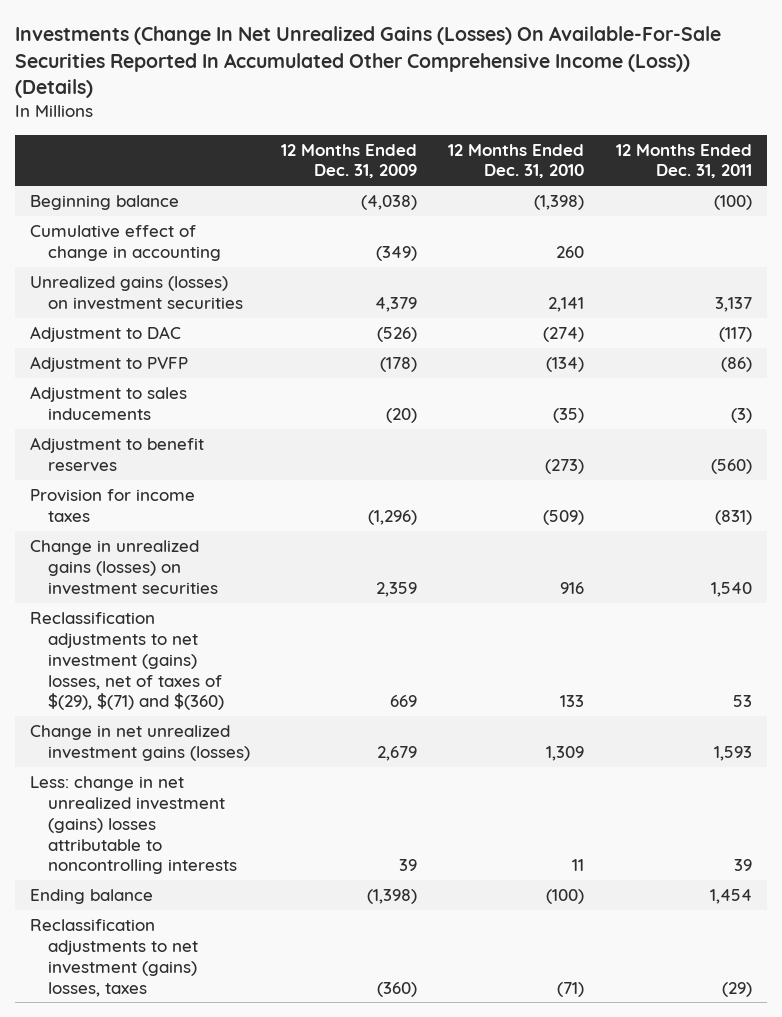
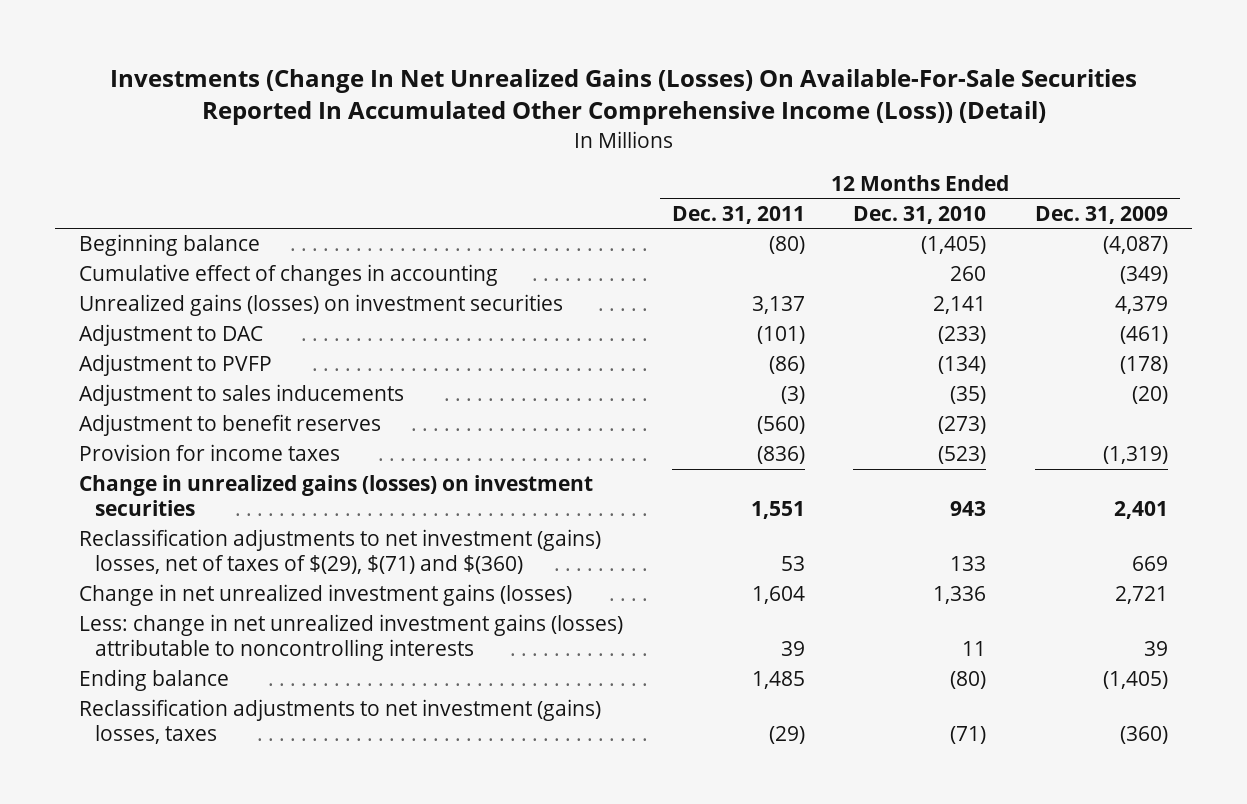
[14,26,721,99] Investments (Change In Net Unrealized Gains (Losses) On Available-For-Sale Securities Reported In Accumulated Other Comprehensive Income (Loss)) (Details) -> [109,69,1137,126] Investments (Change In Net Unrealized Gains (Losses) On Available-For-Sale Securities Reported In Accumulated Other Comprehensive Income (Loss)) (Detail)
[361,194,418,210] (4,038) -> [1103,236,1169,255] (4,087)
[534,194,585,210] (1,398) -> [921,236,987,255] (1,405)
[713,194,752,210] (100) -> [768,236,805,255] (80)
[30,224,221,261] Cumulative effect of change in accounting -> [79,264,499,287] Cumulative effect of changes in accounting
[377,326,418,342] (526) -> [1120,326,1169,345] (461)
[543,326,585,342] (274) -> [938,326,987,345] (233)
[718,326,752,342] (117) -> [756,326,805,345] (101)
[368,509,418,525] (1,296) -> [1103,446,1169,465] (1,319)
[543,509,585,525] (509) -> [938,446,987,465] (523)
[714,509,752,525] (831) -> [756,446,805,465] (836)
[376,581,418,597] 2,359 -> [1114,501,1169,520] 2,401
[560,581,585,594] 916 -> [950,501,987,517] 943
[710,581,752,597] 1,540 -> [750,501,805,520] 1,551
[377,745,418,761] 2,679 -> [1115,586,1169,605] 2,721
[546,745,585,761] 1,309 -> [933,586,987,605] 1,336
[713,745,752,761] 1,593 -> [751,586,805,605] 1,604
[30,775,237,875] Less: change in net unrealized investment (gains) losses attributable to noncontrolling interests -> [79,614,624,662] Less: change in net unrealized investment gains (losses) attributable to noncontrolling interests
[367,888,418,904] (1,398) -> [1103,671,1169,690] (1,405)
[546,888,585,904] (100) -> [950,671,987,690] (80)
[709,888,752,904] 1,454 -> [751,671,805,690] 1,485

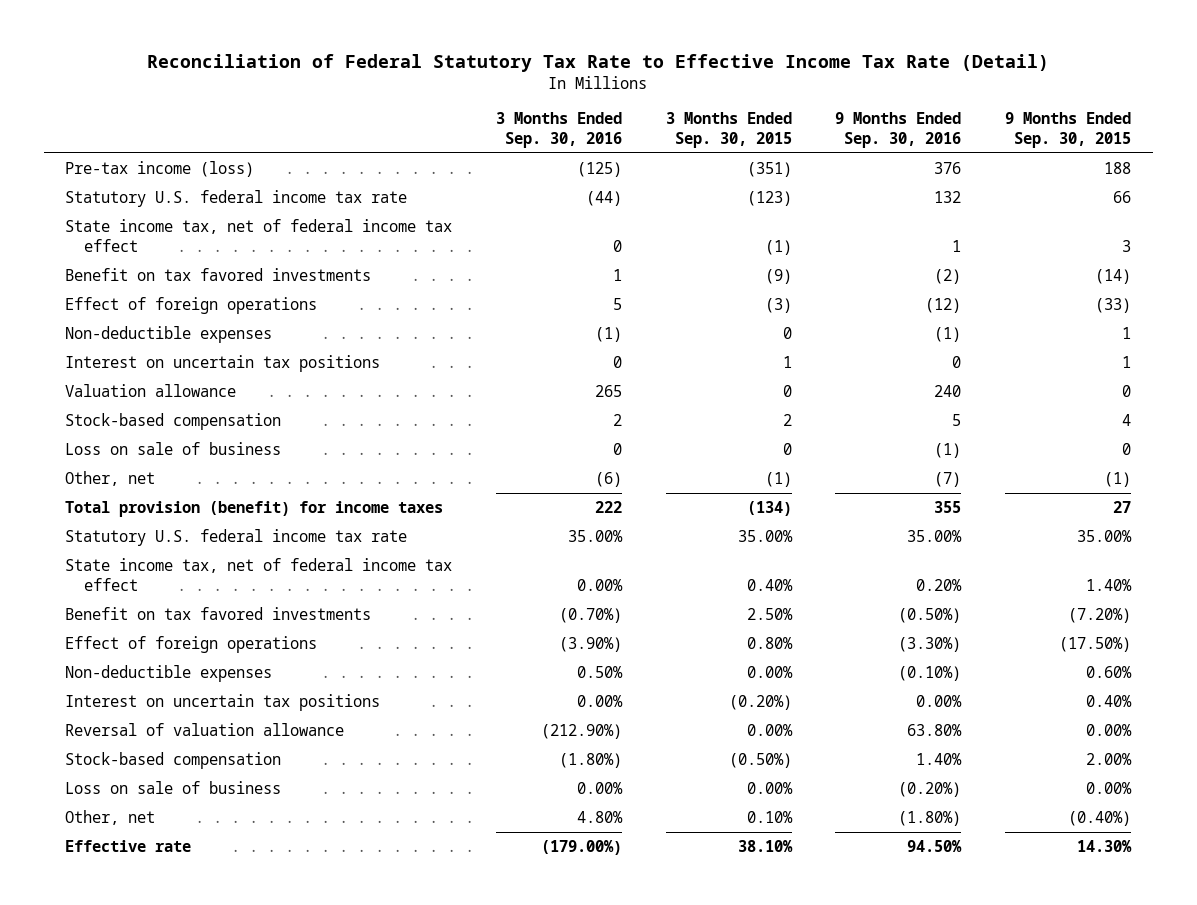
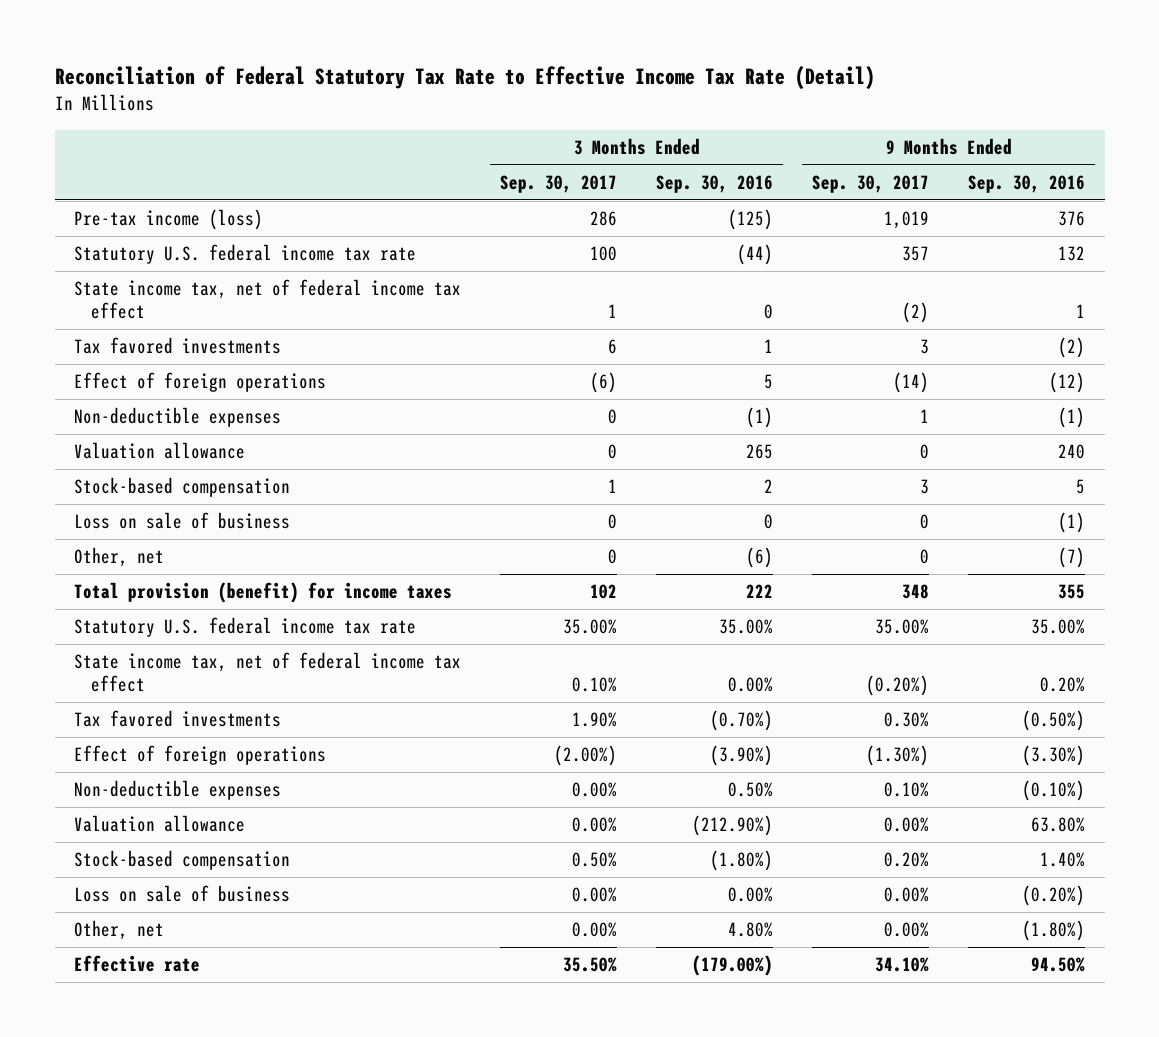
[665,112,792,148] 3 Months Ended Sep. 30, 2015 -> none
[1005,112,1132,148] 9 Months Ended Sep. 30, 2015 -> none
none -> [500,174,618,193] Sep. 30, 2017
none -> [812,174,930,193] Sep. 30, 2017
[65,268,372,282] Benefit on tax favored investments -> [74,337,282,355] Tax favored investments
[65,355,381,373] Interest on uncertain tax positions -> none
[65,607,372,621] Benefit on tax favored investments -> [74,710,282,728] Tax favored investments
[65,694,381,712] Interest on uncertain tax positions -> none
[65,723,345,737] Reversal of valuation allowance -> [74,815,246,833] Valuation allowance

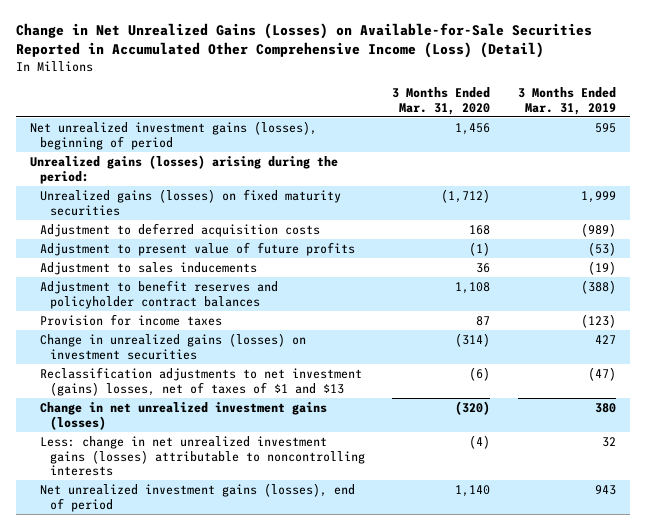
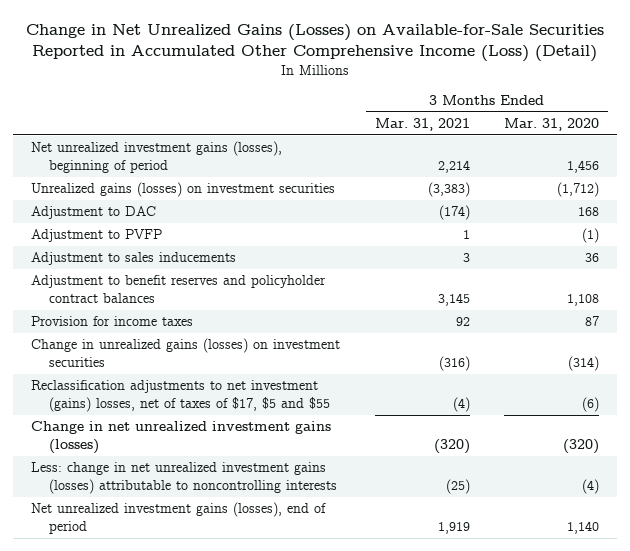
[518,87,617,115] 3 Months Ended Mar. 31, 2019 -> none
none -> [374,117,470,131] Mar. 31, 2021
[29,154,338,184] Unrealized gains (losses) arising during the period: -> none
[39,188,341,216] Unrealized gains (losses) on fixed maturity securities -> [30,182,335,198] Unrealized gains (losses) on investment securities
[39,222,320,237] Adjustment to deferred acquisition costs -> [30,206,156,220] Adjustment to DAC
[39,241,355,256] Adjustment to present value of future profits -> [30,229,162,243] Adjustment to PVFP
[39,366,362,396] Reclassification adjustments to net investment (gains) losses, net of taxes of $1 and $13 -> [30,380,330,413] Reclassification adjustments to net investment (gains) losses, net of taxes of $17, $5 and $55

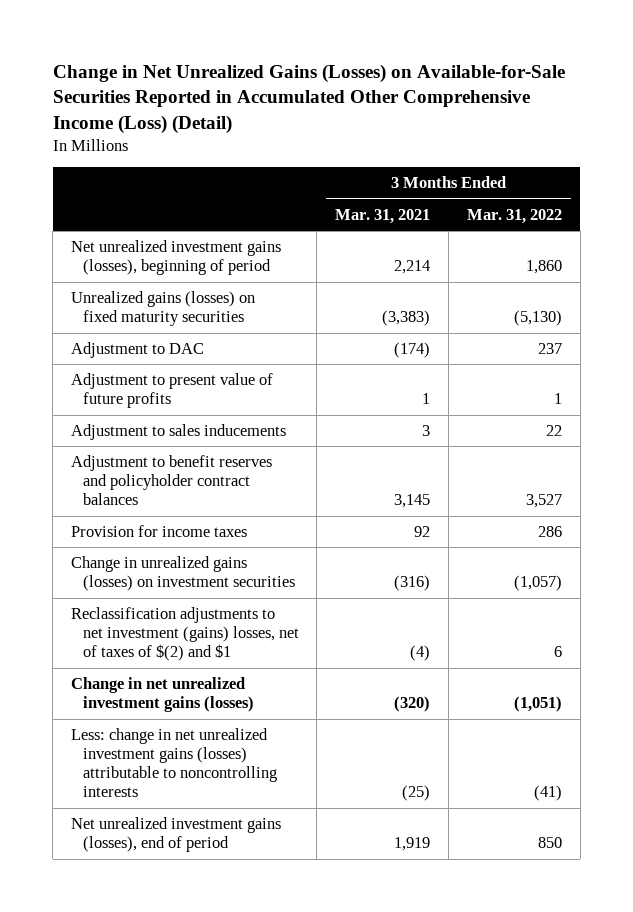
[504,117,600,131] Mar. 31, 2020 -> none
none -> [466,208,562,224] Mar. 31, 2022
[30,182,335,198] Unrealized gains (losses) on investment securities -> [71,291,256,327] Unrealized gains (losses) on fixed maturity securities
[30,229,162,243] Adjustment to PVFP -> [71,373,274,409] Adjustment to present value of future profits
[30,380,330,413] Reclassification adjustments to net investment (gains) losses, net of taxes of $17, $5 and $55 -> [71,607,299,662] Reclassification adjustments to net investment (gains) losses, net of taxes of $(2) and $1

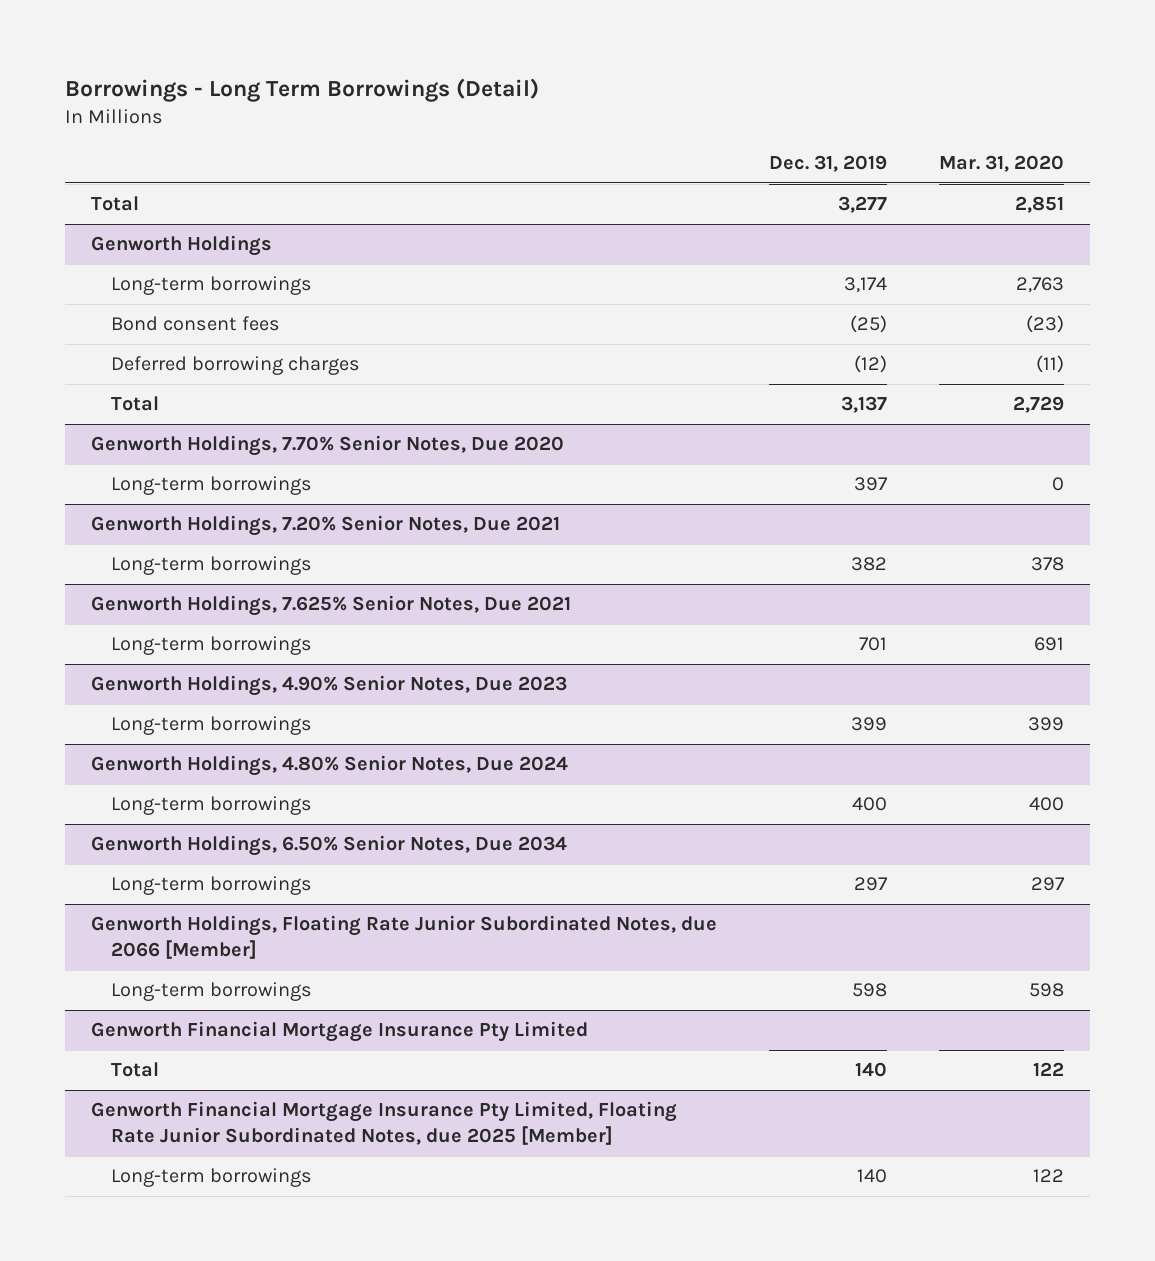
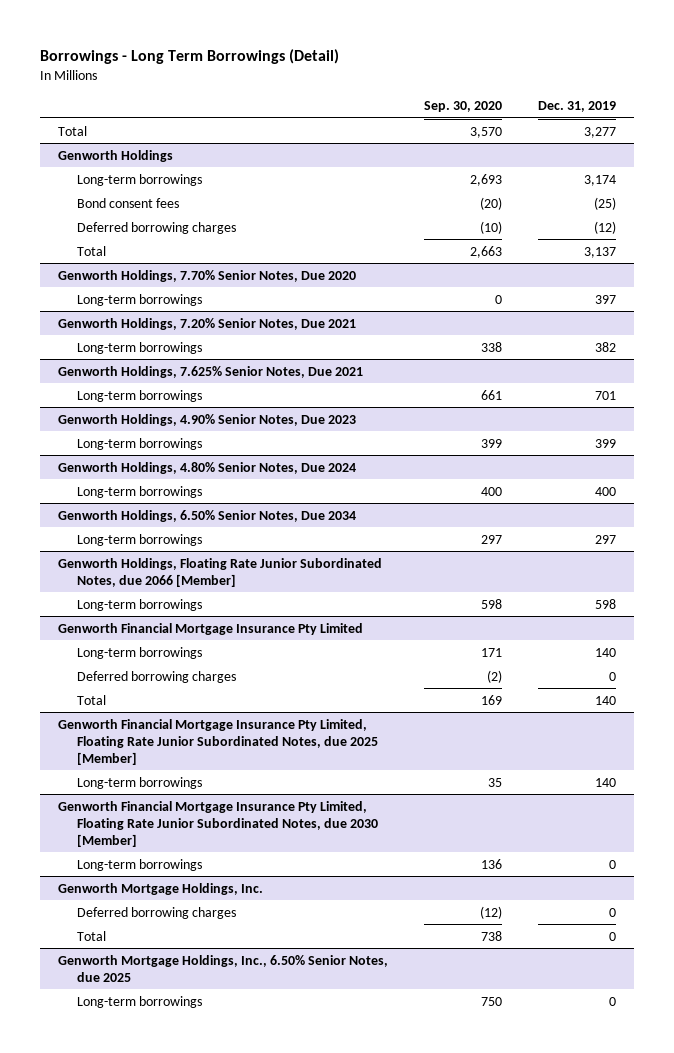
[938,155,1064,173] Mar. 31, 2020 -> none
none -> [424,101,503,113] Sep. 30, 2020
none -> [76,646,202,659] Long-term borrowings
none -> [76,670,236,683] Deferred borrowing charges
none -> [58,800,378,847] Genworth Financial Mortgage Insurance Pty Limited, Floating Rate Junior Subordinated Notes, due 2030 [Member]
none -> [76,858,202,871] Long-term borrowings
none -> [58,882,264,895] Genworth Mortgage Holdings, Inc.
none -> [76,906,236,919] Deferred borrowing charges
none -> [76,930,106,941] Total
none -> [58,954,389,982] Genworth Mortgage Holdings, Inc., 6.50% Senior Notes, due 2025
none -> [76,995,202,1008] Long-term borrowings

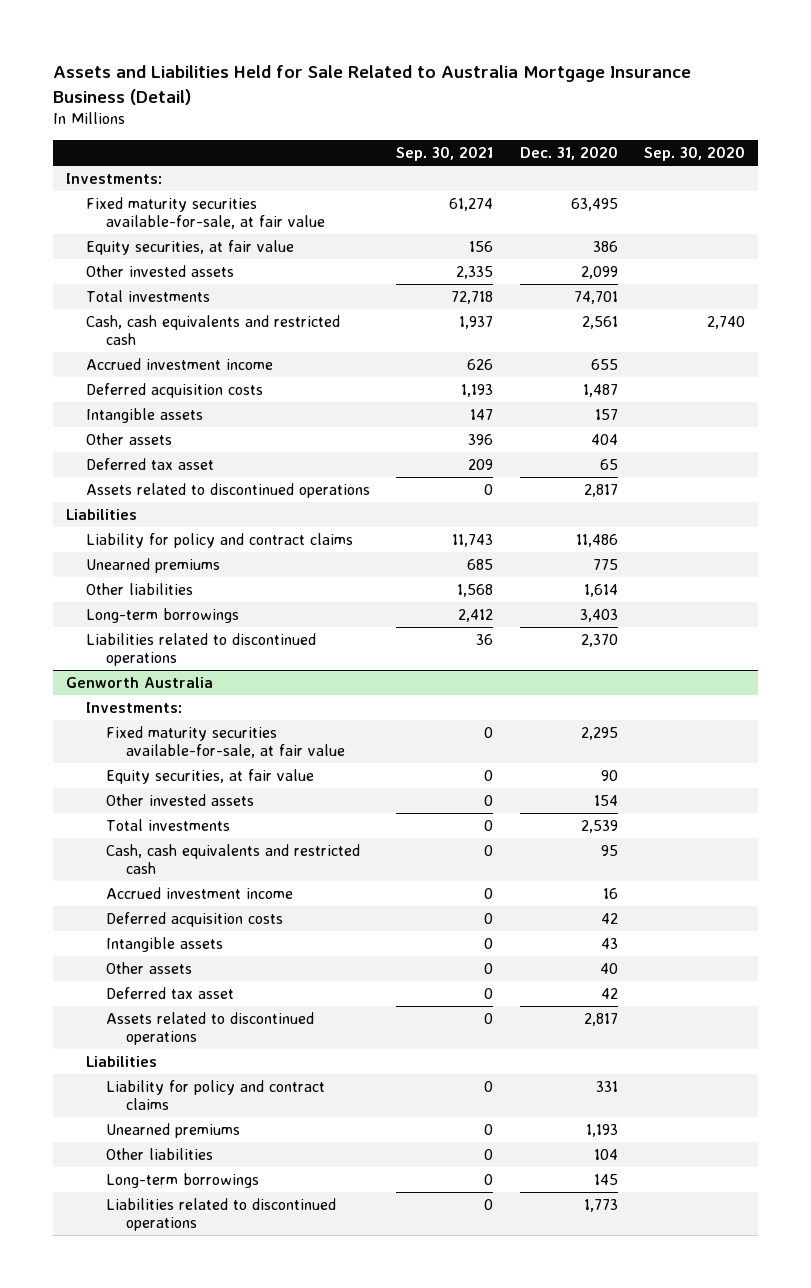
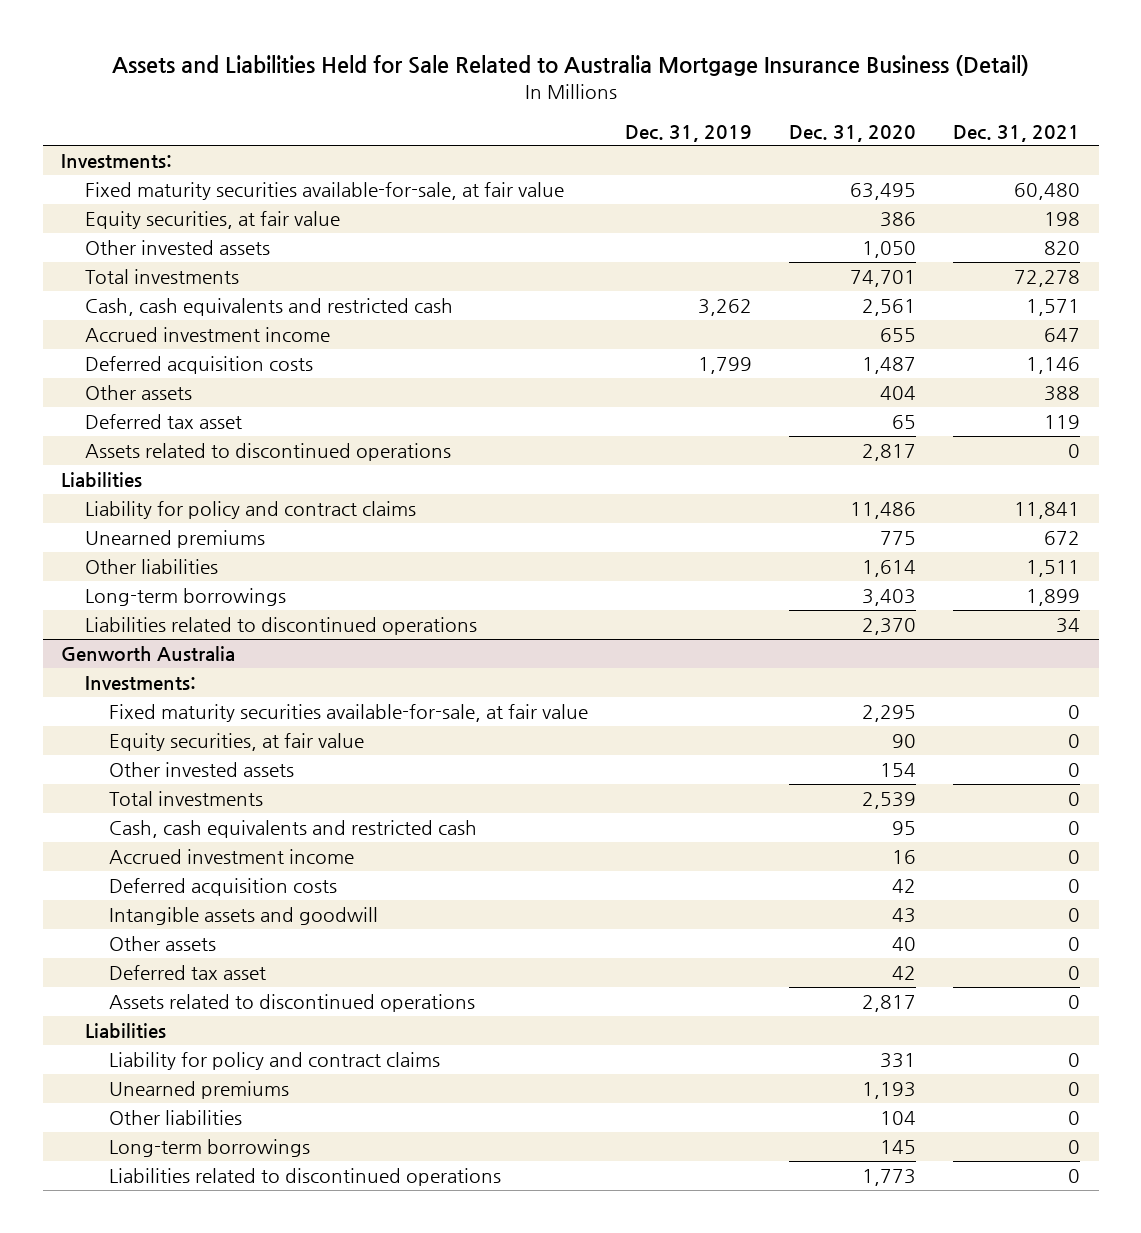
[396,146,494,162] Sep. 30, 2021 -> none
[643,146,745,162] Sep. 30, 2020 -> none
none -> [624,124,752,142] Dec. 31, 2019
none -> [953,124,1081,142] Dec. 31, 2021
[580,265,618,279] 2,099 -> [861,240,916,258] 1,050
[86,407,204,423] Intangible assets -> none
[105,936,223,952] Intangible assets -> [108,906,378,925] Intangible assets and goodwill

